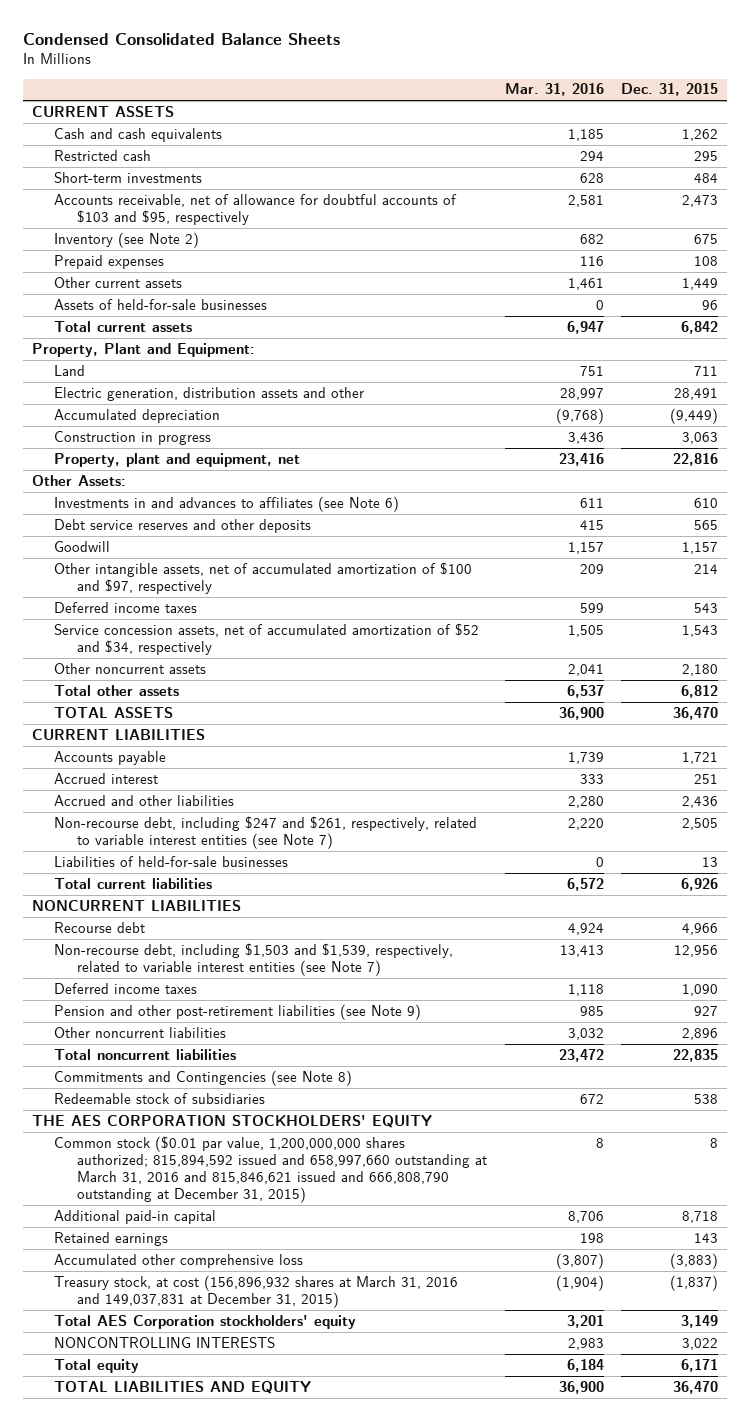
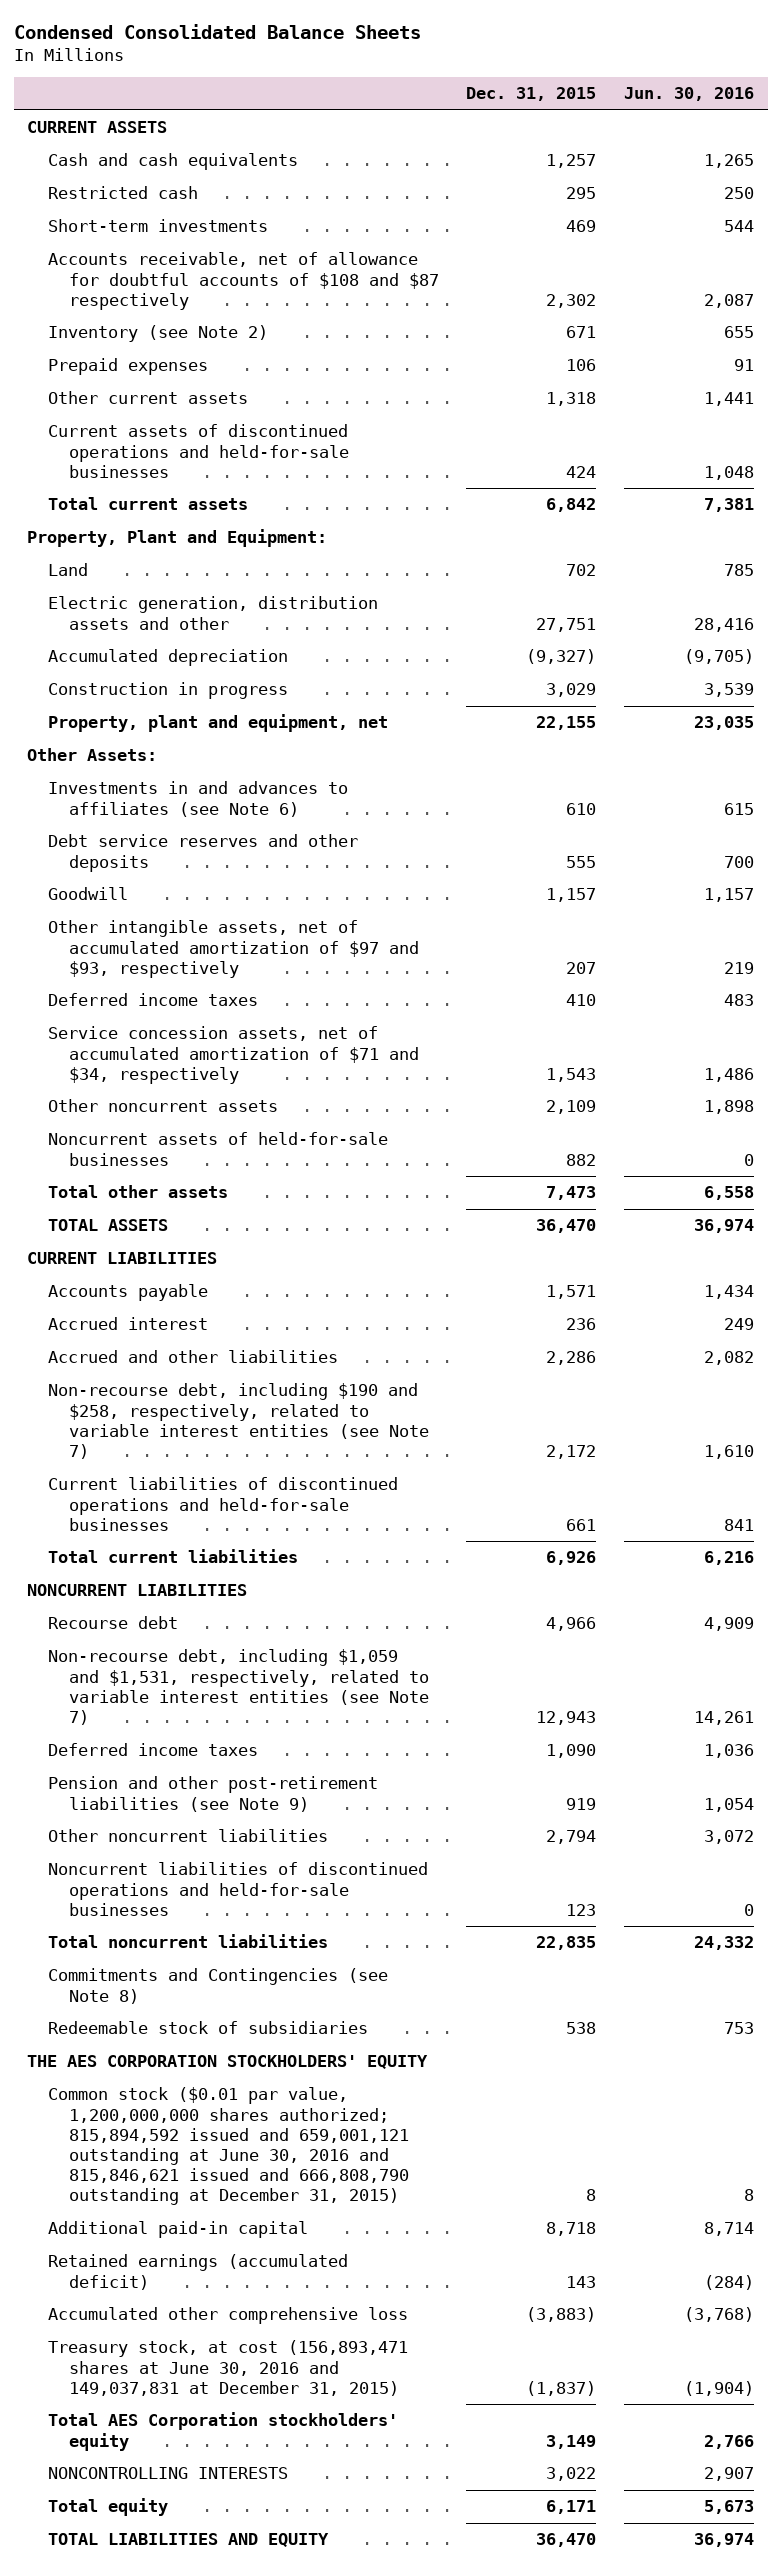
[504,83,604,97] Mar. 31, 2016 -> none
none -> [624,87,755,102] Jun. 30, 2016
[682,128,719,141] 1,262 -> [546,154,597,169] 1,257
[694,172,719,183] 484 -> [566,220,597,233] 469
[54,193,458,225] Accounts receivable, net of allowance for doubtful accounts of $103 and $95, respectively -> [48,252,439,310] Accounts receivable, net of allowance for doubtful accounts of $108 and $87 respectively
[682,194,719,207] 2,473 -> [546,293,597,308] 2,302
[694,233,719,244] 675 -> [566,326,597,339] 671
[694,255,719,266] 108 -> [566,359,597,372] 106
[682,277,719,290] 1,449 -> [546,392,597,407] 1,318
[54,298,268,310] Assets of held-for-sale businesses -> [48,424,349,478] Current assets of discontinued operations and held-for-sale businesses
[702,299,719,310] 96 -> [566,465,597,478] 424
[694,365,719,376] 711 -> [566,564,597,577] 702
[674,387,719,400] 28,491 -> [536,617,597,632] 27,751
[670,407,719,424] (9,449) -> [526,649,597,665] (9,327)
[682,431,719,444] 3,063 -> [546,683,597,698] 3,029
[673,452,719,466] 22,816 -> [536,716,597,731] 22,155
[694,519,719,530] 565 -> [566,855,597,868] 555
[54,561,473,594] Other intangible assets, net of accumulated amortization of $100 and $97, respectively -> [48,920,419,978] Other intangible assets, net of accumulated amortization of $97 and $93, respectively
[694,563,719,574] 214 -> [566,961,597,974] 207
[694,602,719,613] 543 -> [566,994,597,1007] 410
[54,622,480,655] Service concession assets, net of accumulated amortization of $52 and $34, respectively -> [48,1026,419,1084] Service concession assets, net of accumulated amortization of $71 and $34, respectively
[682,663,719,676] 2,180 -> [546,1100,597,1115] 2,109
none -> [48,1132,389,1166] Noncurrent assets of held-for-sale businesses
[681,684,719,698] 6,812 -> [546,1186,597,1201] 7,473
[682,751,719,764] 1,721 -> [546,1285,597,1300] 1,571
[694,773,719,784] 251 -> [566,1318,597,1331] 236
[682,795,719,808] 2,436 -> [546,1351,597,1366] 2,286
[54,815,478,849] Non-recourse debt, including $247 and $261, respectively, related to variable interest entities (see Note 7) -> [48,1383,429,1459] Non-recourse debt, including $190 and $258, respectively, related to variable interest entities (see Note 7)
[682,817,719,830] 2,505 -> [546,1444,597,1459] 2,172
[54,855,289,867] Liabilities of held-for-sale businesses -> [48,1477,399,1531] Current liabilities of discontinued operations and held-for-sale businesses
[702,856,719,867] 13 -> [566,1518,597,1531] 661
[54,942,454,976] Non-recourse debt, including $1,503 and $1,539, respectively, related to variable interest entities (see Note 7) -> [48,1649,429,1725] Non-recourse debt, including $1,059 and $1,531, respectively, related to variable interest entities (see Note 7)
[674,944,719,957] 12,956 -> [536,1710,597,1725] 12,943
[694,1005,719,1016] 927 -> [566,1797,597,1810] 919
[682,1027,719,1040] 2,896 -> [546,1830,597,1845] 2,794
none -> [48,1862,429,1916] Noncurrent liabilities of discontinued operations and held-for-sale businesses
[54,1135,488,1203] Common stock ($0.01 par value, 1,200,000,000 shares authorized; 815,894,592 issued and 658,997,660 outstanding at March 31, 2016 and 815,846,621 issued and 666,808,790 outstanding at December 31, 2015) -> [48,2087,409,2206] Common stock ($0.01 par value, 1,200,000,000 shares authorized; 815,894,592 issued and 659,001,121 outstanding at June 30, 2016 and 815,846,621 issued and 666,808,790 outstanding at December 31, 2015)
[54,1231,169,1246] Retained earnings -> [48,2254,349,2290] Retained earnings (accumulated deficit)
[54,1274,459,1308] Treasury stock, at cost (156,896,932 shares at March 31, 2016 and 149,037,831 at December 31, 2015) -> [48,2340,409,2396] Treasury stock, at cost (156,893,471 shares at June 30, 2016 and 149,037,831 at December 31, 2015)

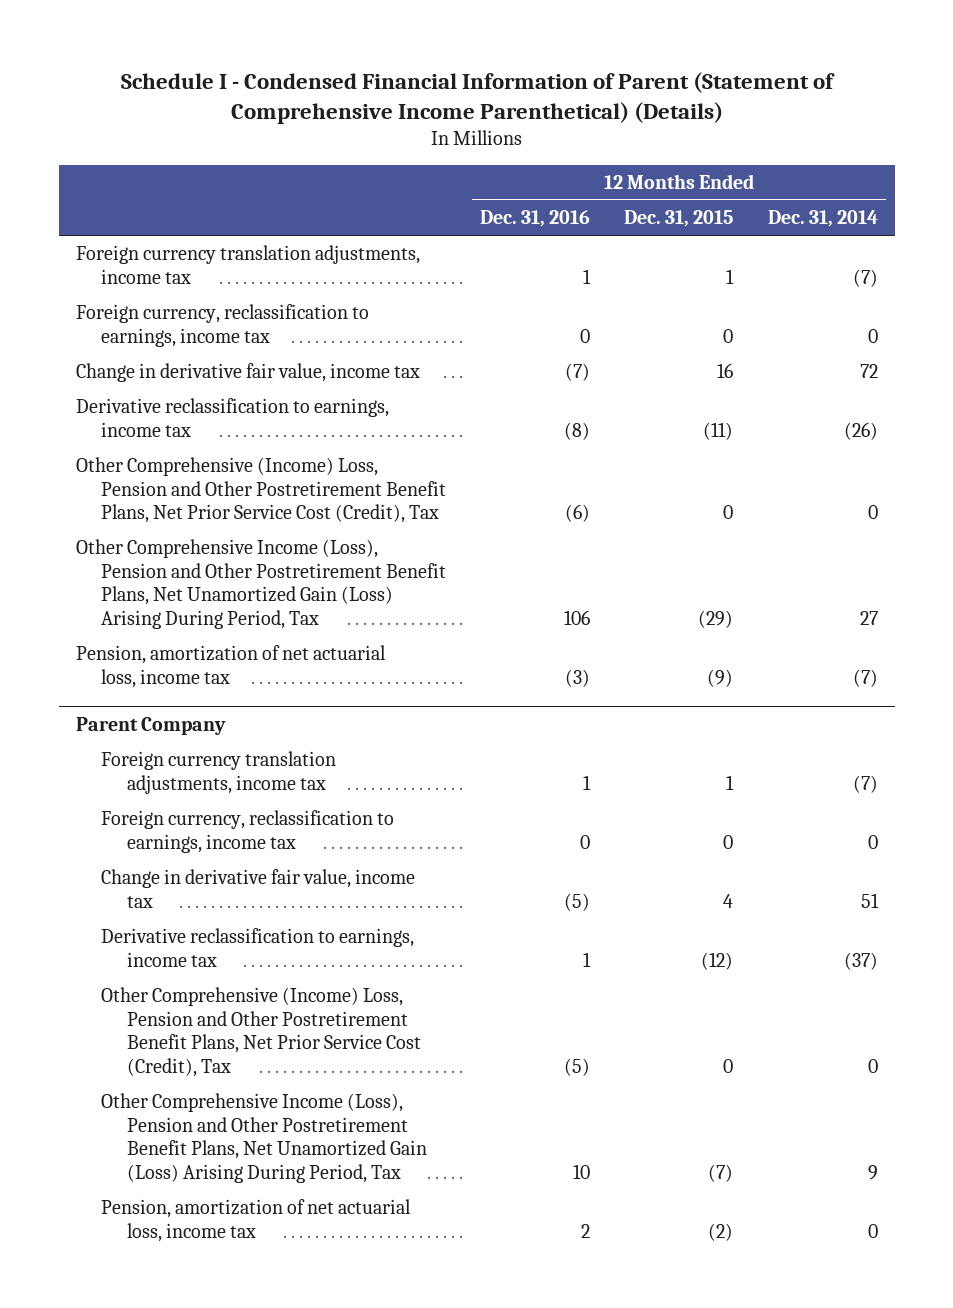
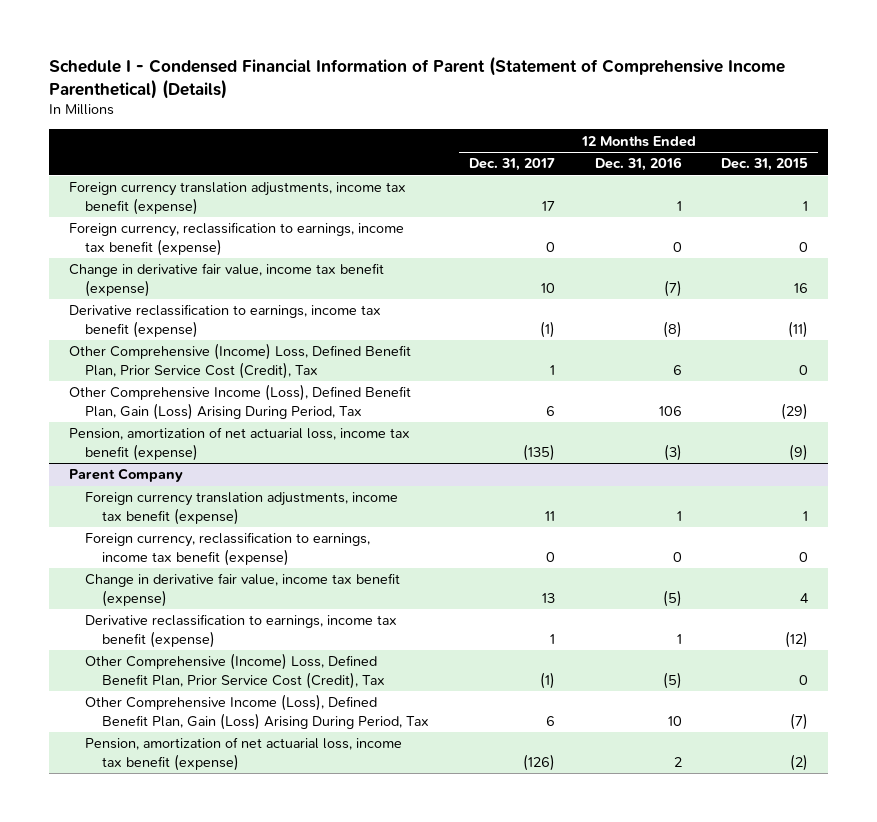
[767,210,878,228] Dec. 31, 2014 -> none
none -> [468,158,555,172] Dec. 31, 2017
[75,245,420,284] Foreign currency translation adjustments, income tax -> [68,182,406,215] Foreign currency translation adjustments, income tax benefit (expense)
[75,304,369,347] Foreign currency, reclassification to earnings, income tax -> [68,222,404,256] Foreign currency, reclassification to earnings, income tax benefit (expense)
[75,363,420,383] Change in derivative fair value, income tax -> [68,263,384,297] Change in derivative fair value, income tax benefit (expense)
[75,398,389,437] Derivative reclassification to earnings, income tax -> [68,304,381,338] Derivative reclassification to earnings, income tax benefit (expense)
[75,457,447,524] Other Comprehensive (Income) Loss, Pension and Other Postretirement Benefit Plans, Net Prior Service Cost (Credit), Tax -> [68,343,411,379] Other Comprehensive (Income) Loss, Defined Benefit Plan, Prior Service Cost (Credit), Tax
[565,504,591,523] (6) -> [672,364,682,375] 6
[75,539,447,629] Other Comprehensive Income (Loss), Pension and Other Postretirement Benefit Plans, Net Unamortized Gain (Loss) Arising During Period, Tax -> [68,384,411,420] Other Comprehensive Income (Loss), Defined Benefit Plan, Gain (Loss) Arising During Period, Tax
[75,645,386,688] Pension, amortization of net actuarial loss, income tax -> [68,427,410,461] Pension, amortization of net actuarial loss, income tax benefit (expense)
[101,751,337,794] Foreign currency translation adjustments, income tax -> [85,492,399,525] Foreign currency translation adjustments, income tax benefit (expense)
[101,810,395,853] Foreign currency, reclassification to earnings, income tax -> [85,532,371,566] Foreign currency, reclassification to earnings, income tax benefit (expense)
[101,869,416,908] Change in derivative fair value, income tax -> [85,573,401,607] Change in derivative fair value, income tax benefit (expense)
[101,928,415,967] Derivative reclassification to earnings, income tax -> [85,614,398,648] Derivative reclassification to earnings, income tax benefit (expense)
[101,987,421,1077] Other Comprehensive (Income) Loss, Pension and Other Postretirement Benefit Plans, Net Prior Service Cost (Credit), Tax -> [85,653,386,689] Other Comprehensive (Income) Loss, Defined Benefit Plan, Prior Service Cost (Credit), Tax
[101,1093,427,1183] Other Comprehensive Income (Loss), Pension and Other Postretirement Benefit Plans, Net Unamortized Gain (Loss) Arising During Period, Tax -> [85,694,430,730] Other Comprehensive Income (Loss), Defined Benefit Plan, Gain (Loss) Arising During Period, Tax
[101,1199,412,1242] Pension, amortization of net actuarial loss, income tax -> [85,737,403,771] Pension, amortization of net actuarial loss, income tax benefit (expense)

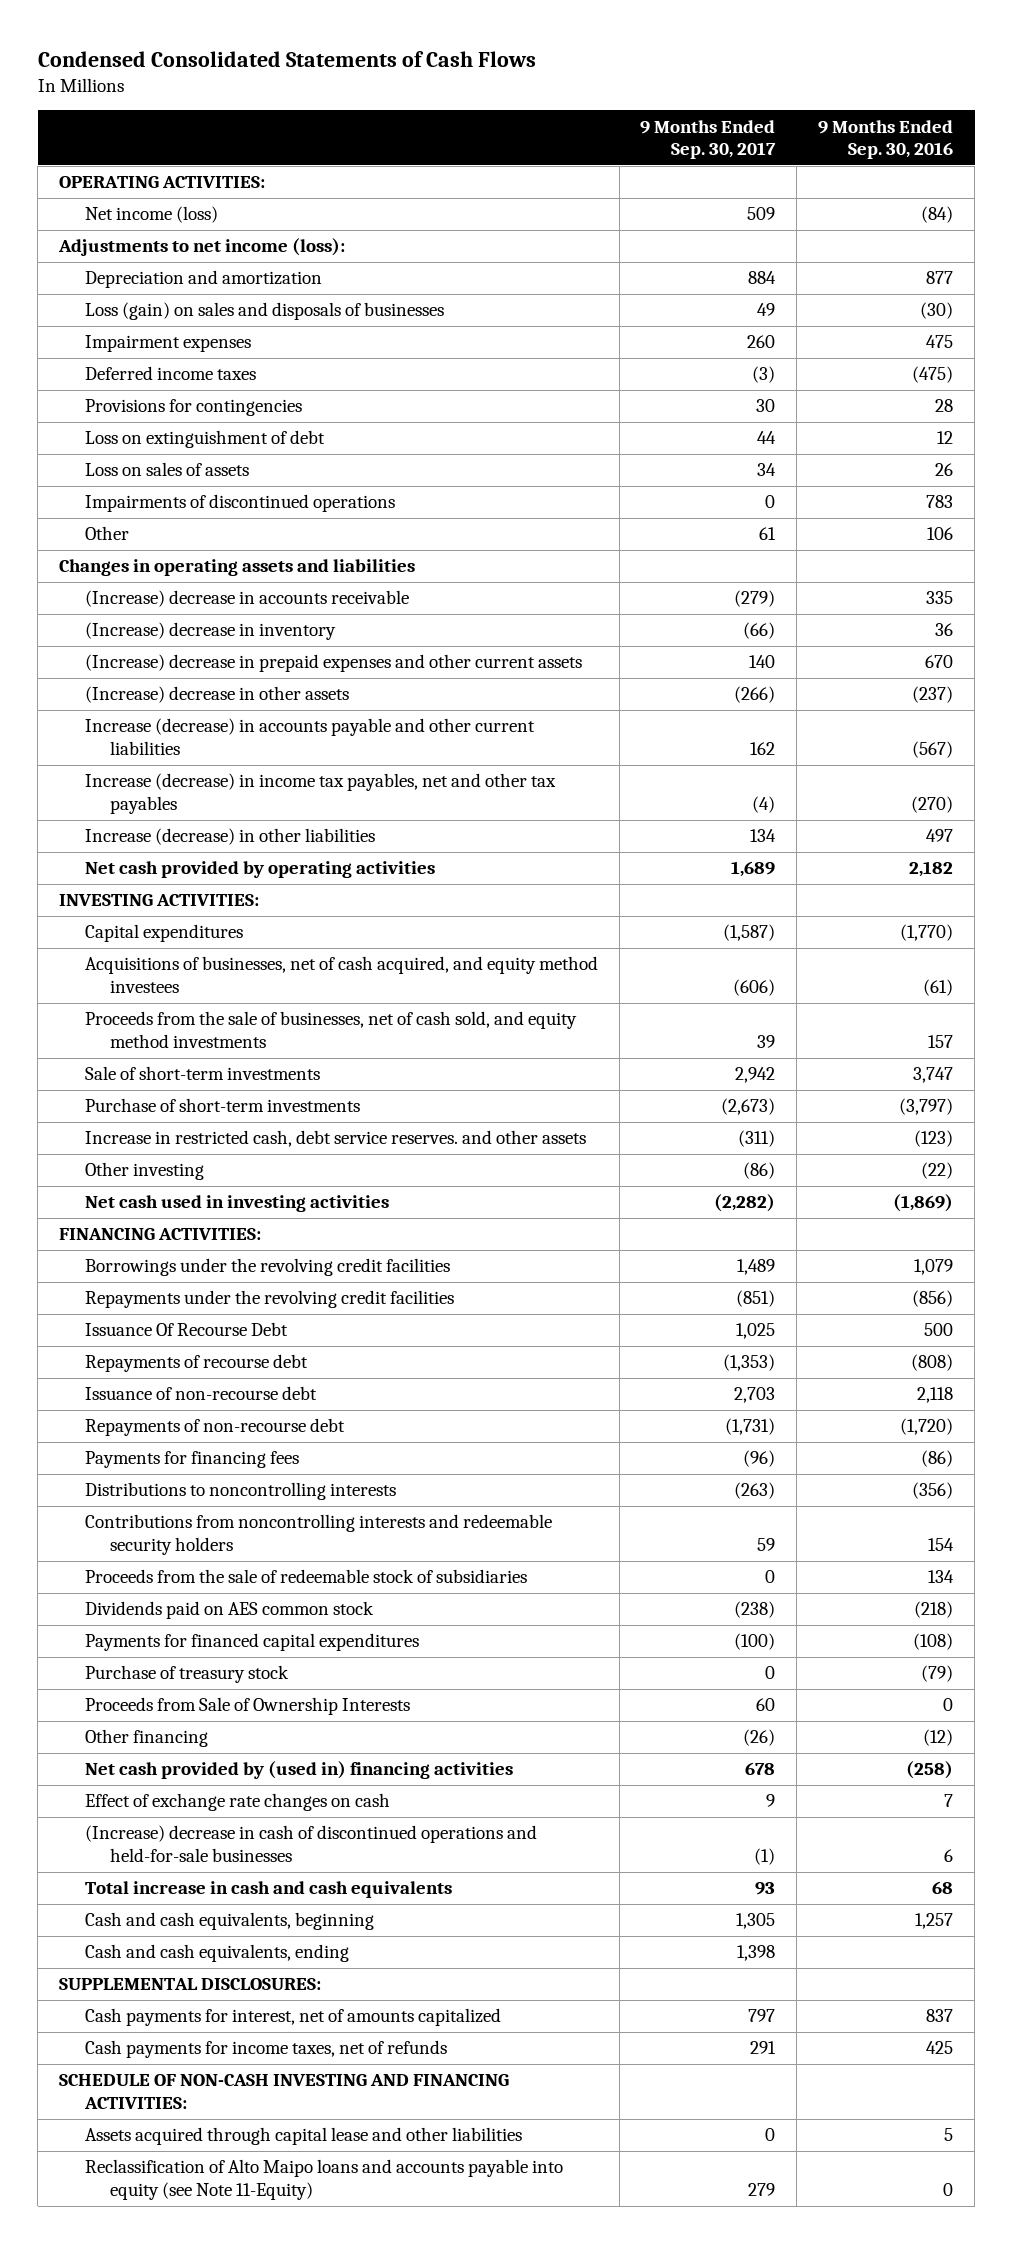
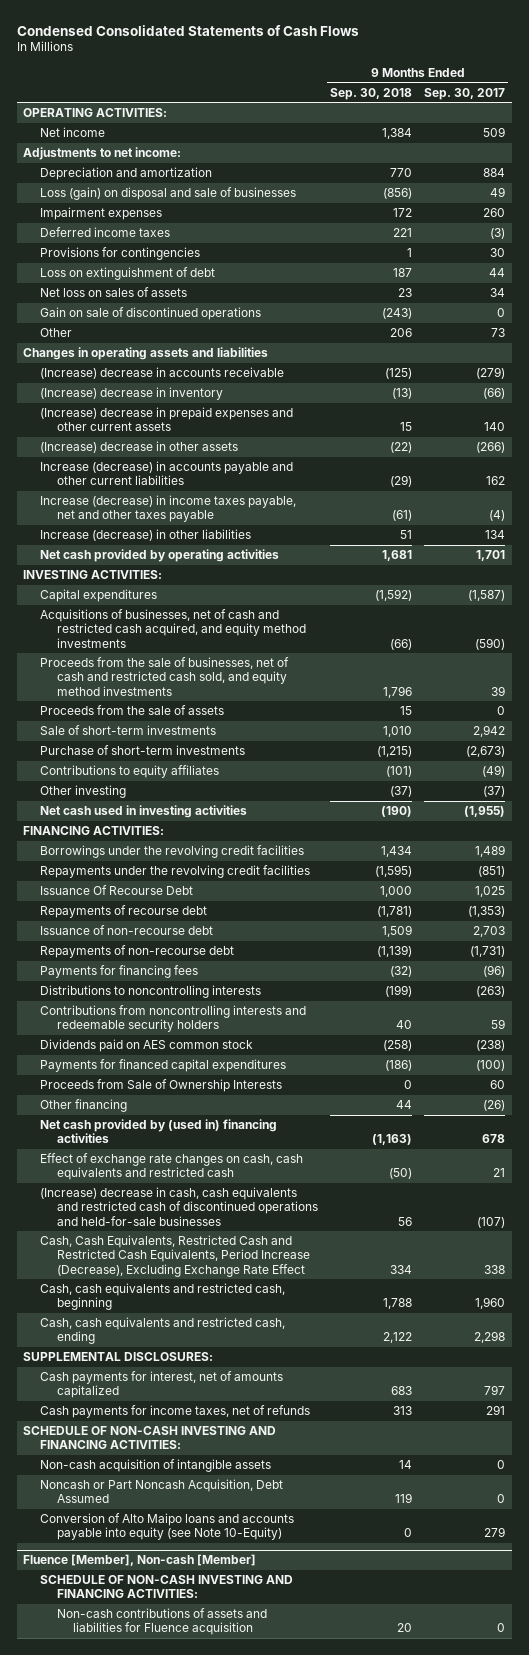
[818,119,954,160] 9 Months Ended Sep. 30, 2016 -> none
none -> [329,87,412,100] Sep. 30, 2018
[84,206,218,224] Net income (loss) -> [40,127,106,138] Net income
[58,238,346,257] Adjustments to net income (loss): -> [23,147,182,161] Adjustments to net income:
[84,302,444,321] Loss (gain) on sales and disposals of businesses -> [40,187,297,201] Loss (gain) on disposal and sale of businesses
[84,462,249,477] Loss on sales of assets -> [40,287,188,298] Net loss on sales of assets
[84,494,395,513] Impairments of discontinued operations -> [40,307,262,321] Gain on sale of discontinued operations
[759,527,777,541] 61 -> [491,328,506,338] 73
[84,773,556,814] Increase (decrease) in income tax payables, net and other tax payables -> [40,495,297,523] Increase (decrease) in income taxes payable, net and other taxes payable
[731,861,776,878] 1,689 -> [476,550,506,562] 1,701
[84,956,598,993] Acquisitions of businesses, net of cash acquired, and equity method investees -> [40,609,306,648] Acquisitions of businesses, net of cash and restricted cash acquired, and equity method investments
[733,978,776,996] (606) -> [475,637,506,650] (590)
[84,1011,577,1048] Proceeds from the sale of businesses, net of cash sold, and equity method investments -> [40,657,290,696] Proceeds from the sale of businesses, net of cash and restricted cash sold, and equity method investments
none -> [40,705,225,716] Proceeds from the sale of assets
[84,1130,586,1148] Increase in restricted cash, debt service reserves. and other assets -> none
none -> [40,765,220,779] Contributions to equity affiliates
[743,1162,776,1180] (86) -> [483,786,506,798] (37)
[714,1194,776,1213] (2,282) -> [464,806,506,818] (1,955)
[84,1569,527,1584] Proceeds from the sale of redeemable stock of subsidiaries -> none
[84,1665,289,1684] Purchase of treasury stock -> none
[84,1881,452,1899] Total increase in cash and cash equivalents -> none
[84,1793,390,1812] Effect of exchange rate changes on cash -> [40,1153,304,1181] Effect of exchange rate changes on cash, cash equivalents and restricted cash
[766,1794,776,1808] 9 -> [493,1168,506,1178] 21
[84,1825,537,1862] (Increase) decrease in cash of discontinued operations and held-for-sale businesses -> [40,1187,318,1226] (Increase) decrease in cash, cash equivalents and restricted cash of discontinued operations and held-for-sale businesses
[754,1847,776,1865] (1) -> [477,1216,506,1228] (107)
none -> [40,1235,310,1277] Cash, Cash Equivalents, Restricted Cash and Restricted Cash Equivalents, Period Increase (Decrease), Excluding Exchange Rate Effect
[84,1912,374,1931] Cash and cash equivalents, beginning -> [40,1283,286,1311] Cash, cash equivalents and restricted cash, beginning
[736,1913,776,1930] 1,305 -> [475,1297,506,1310] 1,960
[84,1944,349,1963] Cash and cash equivalents, ending -> [40,1317,286,1345] Cash, cash equivalents and restricted cash, ending
[737,1945,776,1962] 1,398 -> [474,1331,506,1344] 2,298
[84,2127,522,2146] Assets acquired through capital lease and other liabilities -> [40,1459,272,1473] Non-cash acquisition of intangible assets
none -> [40,1479,284,1504] Noncash or Part Noncash Acquisition, Debt Assumed
[84,2159,563,2200] Reclassification of Alto Maipo loans and accounts payable into equity (see Note 11-Equity) -> [40,1513,295,1541] Conversion of Alto Maipo loans and accounts payable into equity (see Note 10-Equity)
none -> [23,1554,257,1567] Fluence [Member], Non-cash [Member]
none -> [40,1575,294,1599] SCHEDULE OF NON-CASH INVESTING AND FINANCING ACTIVITIES:
none -> [56,1608,267,1636] Non-cash contributions of assets and liabilities for Fluence acquisition

